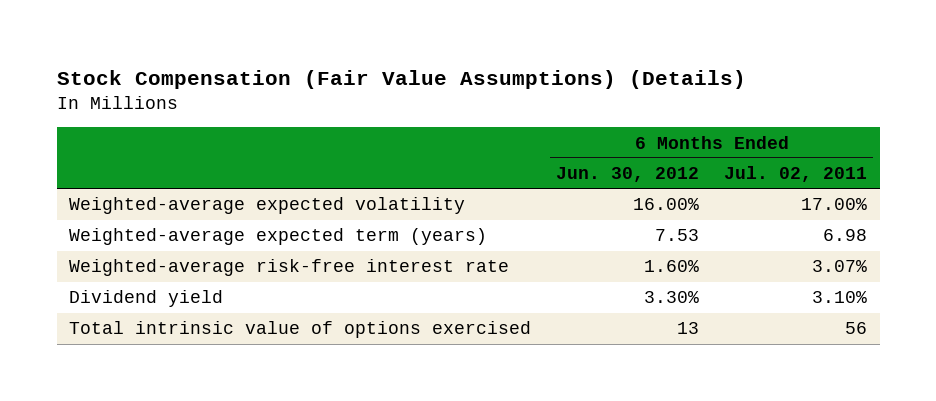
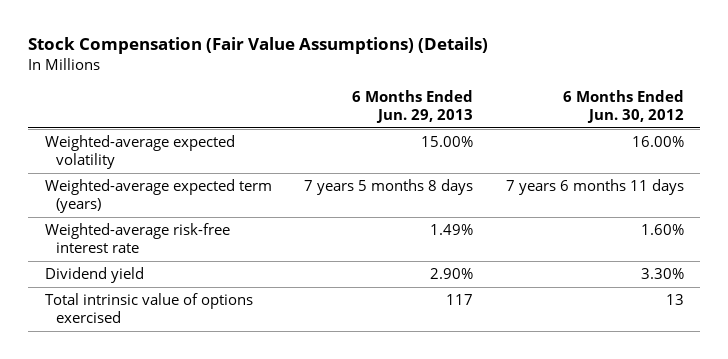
[724,166,868,183] Jul. 02, 2011 -> none
none -> [352,90,474,123] 6 Months Ended Jun. 29, 2013
[655,229,700,242] 7.53 -> [505,179,684,196] 7 years 6 months 11 days

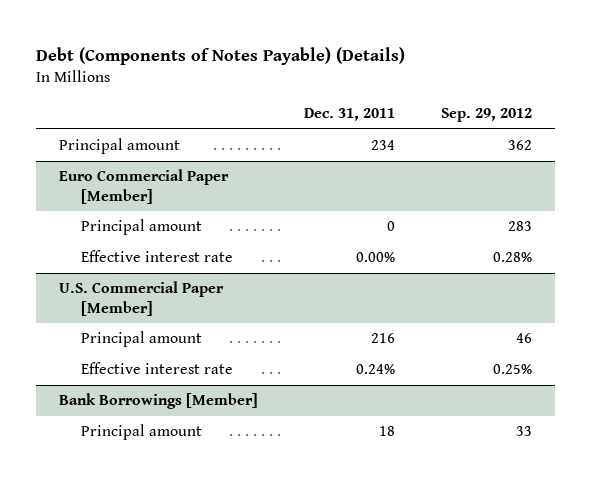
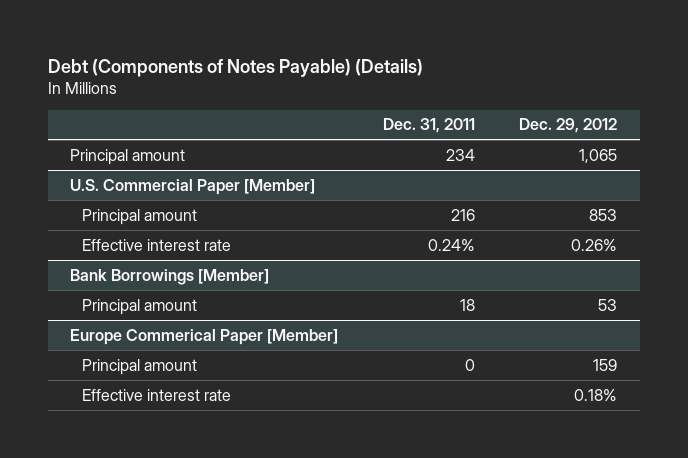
[441,108,533,123] Sep. 29, 2012 -> none
none -> [519,118,618,134] Dec. 29, 2012
[59,169,230,204] Euro Commercial Paper [Member] -> none
[80,219,202,236] Principal amount -> none
[80,250,233,263] Effective interest rate -> none
none -> [70,328,339,345] Europe Commerical Paper [Member]
none -> [82,358,198,375] Principal amount
none -> [82,388,232,401] Effective interest rate

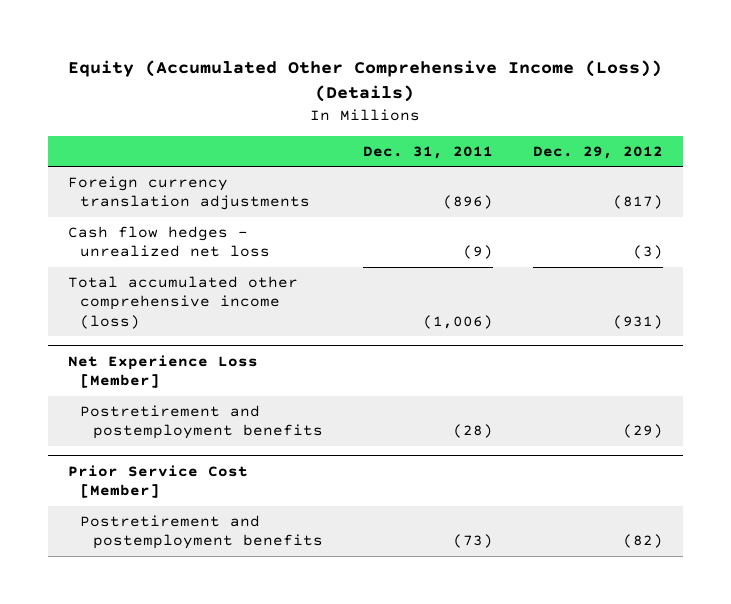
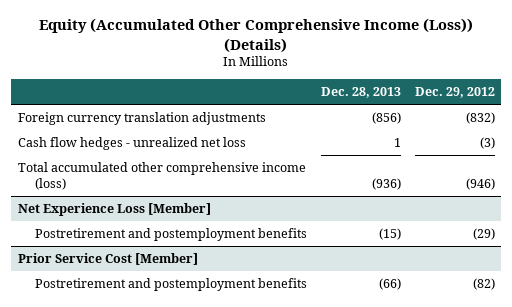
[362,146,493,160] Dec. 31, 2011 -> none
none -> [320,86,401,98] Dec. 28, 2013
[613,195,664,210] (817) -> [465,112,495,125] (832)
[613,315,664,330] (931) -> [465,177,495,190] (946)

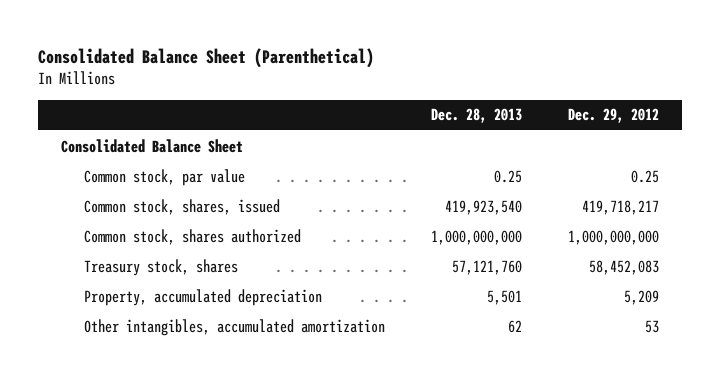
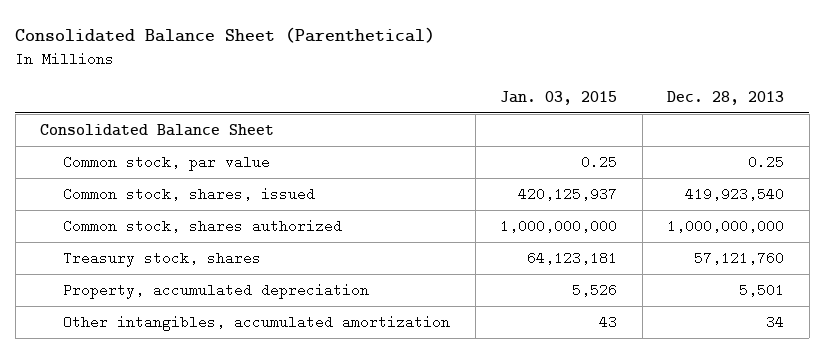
[567,108,659,124] Dec. 29, 2012 -> none
none -> [500,90,618,105] Jan. 03, 2015
[507,319,522,333] 62 -> [766,315,785,330] 34

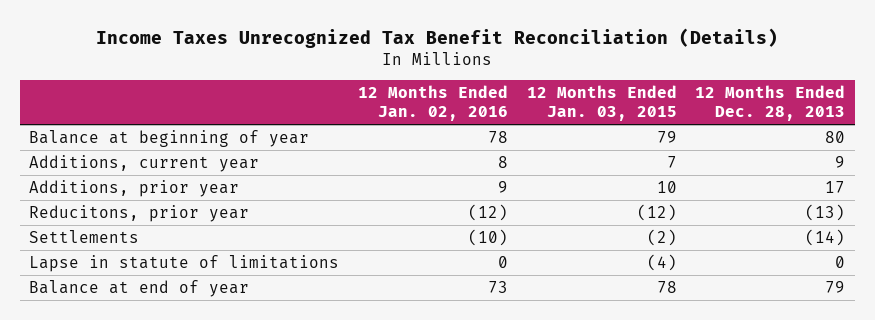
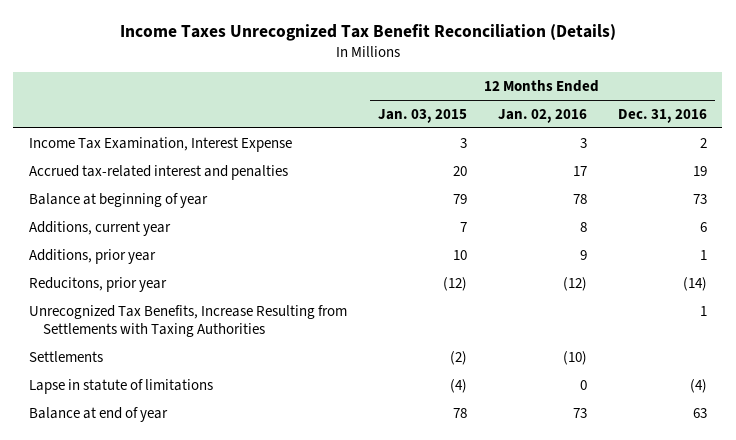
[695,84,846,122] 12 Months Ended Dec. 28, 2013 -> none
none -> [617,108,707,123] Dec. 31, 2016
none -> [28,136,292,152] Income Tax Examination, Interest Expense
none -> [28,164,288,180] Accrued tax-related interest and penalties
none -> [28,304,347,338] Unrecognized Tax Benefits, Increase Resulting from Settlements with Taxing Authorities

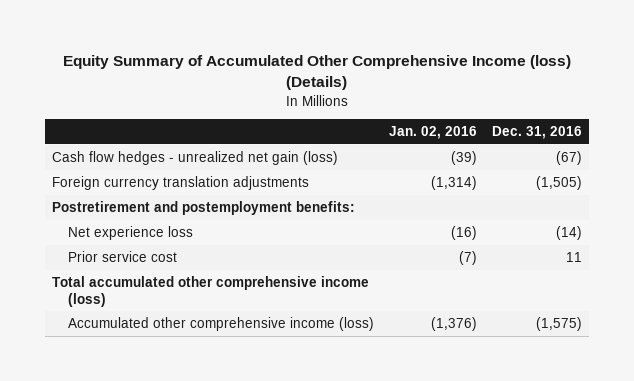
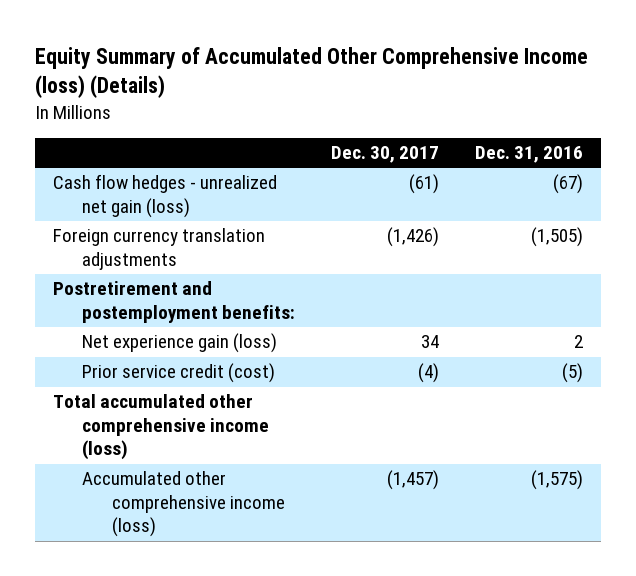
[389,126,478,140] Jan. 02, 2016 -> none
none -> [331,146,440,164] Dec. 30, 2017
[68,226,194,241] Net experience loss -> [82,333,278,354] Net experience gain (loss)
[555,226,582,241] (14) -> [574,335,584,349] 2
[68,251,178,263] Prior service cost -> [82,363,276,384] Prior service credit (cost)
[565,252,582,263] 11 -> [562,363,584,384] (5)

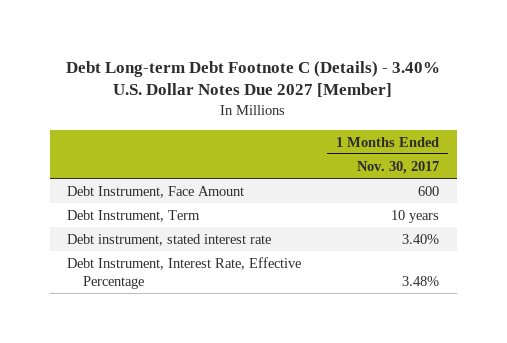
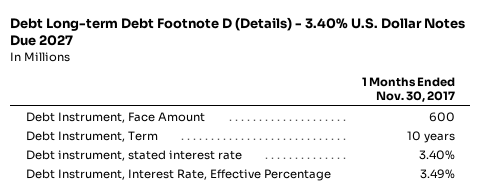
[66,60,441,98] Debt Long-term Debt Footnote C (Details) - 3.40% U.S. Dollar Notes Due 2027 [Member] -> [10,16,466,47] Debt Long-term Debt Footnote D (Details) - 3.40% U.S. Dollar Notes Due 2027
[402,276,440,287] 3.48% -> [419,168,455,179] 3.49%

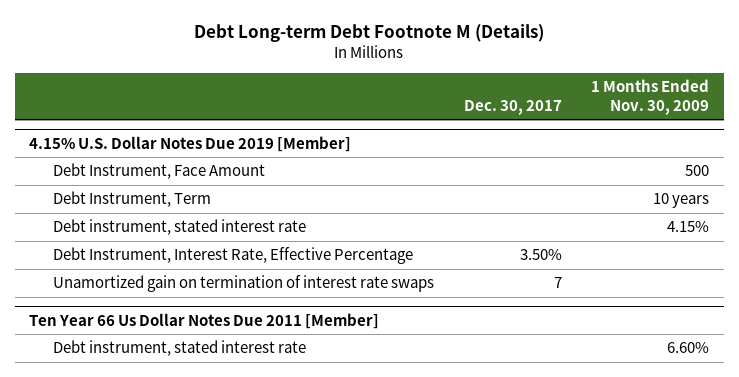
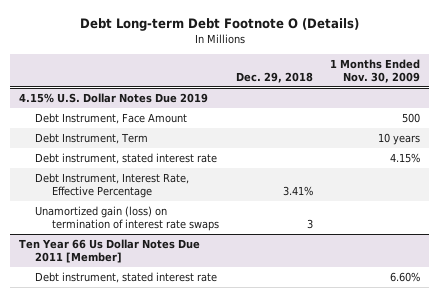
[194,23,545,42] Debt Long-term Debt Footnote M (Details) -> [79,17,359,31] Debt Long-term Debt Footnote O (Details)
[463,99,562,115] Dec. 30, 2017 -> none
none -> [236,72,314,84] Dec. 29, 2018
[29,135,352,152] 4.15% U.S. Dollar Notes Due 2019 [Member] -> [19,92,209,103] 4.15% U.S. Dollar Notes Due 2019
[53,275,435,293] Unamortized gain on termination of interest rate swaps -> [35,205,219,232] Unamortized gain (loss) on termination of interest rate swaps

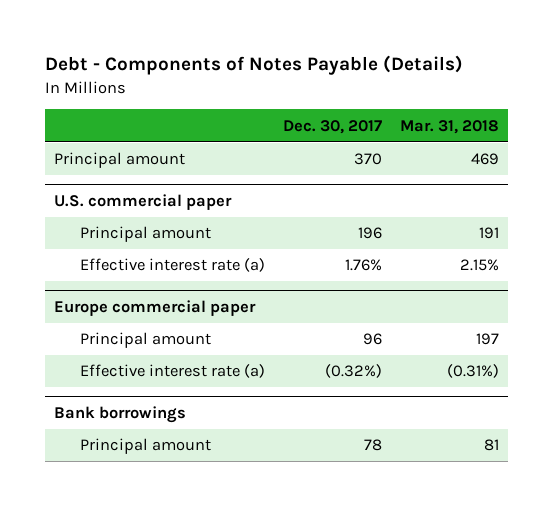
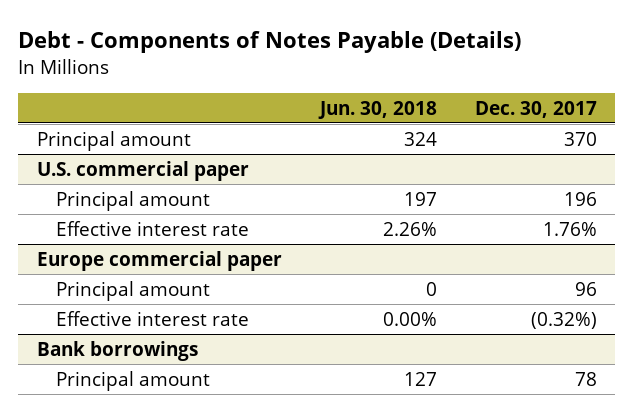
[399,119,499,134] Mar. 31, 2018 -> none
none -> [317,100,437,119] Jun. 30, 2018
[79,258,265,273] Effective interest rate (a) -> [55,220,249,236] Effective interest rate
[79,364,265,379] Effective interest rate (a) -> [55,310,249,326] Effective interest rate

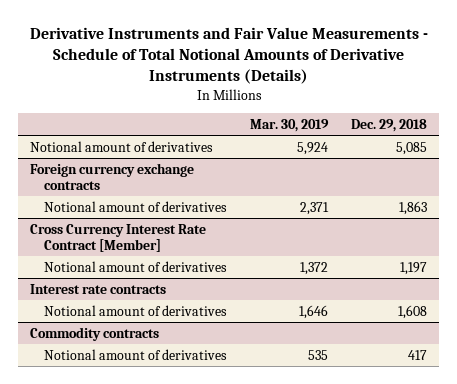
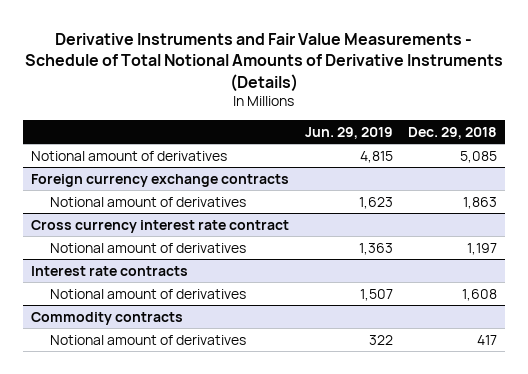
[249,118,329,132] Mar. 30, 2019 -> none
none -> [304,126,393,139] Jun. 29, 2019
[29,223,206,252] Cross Currency Interest Rate Contract [Member] -> [31,219,290,233] Cross currency interest rate contract

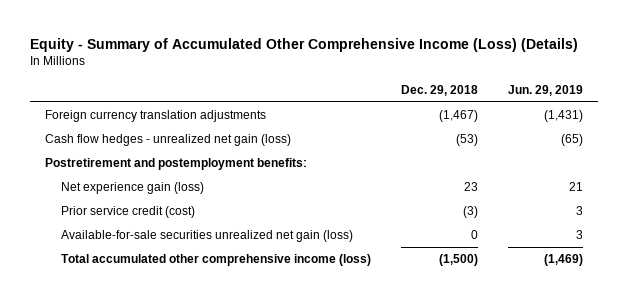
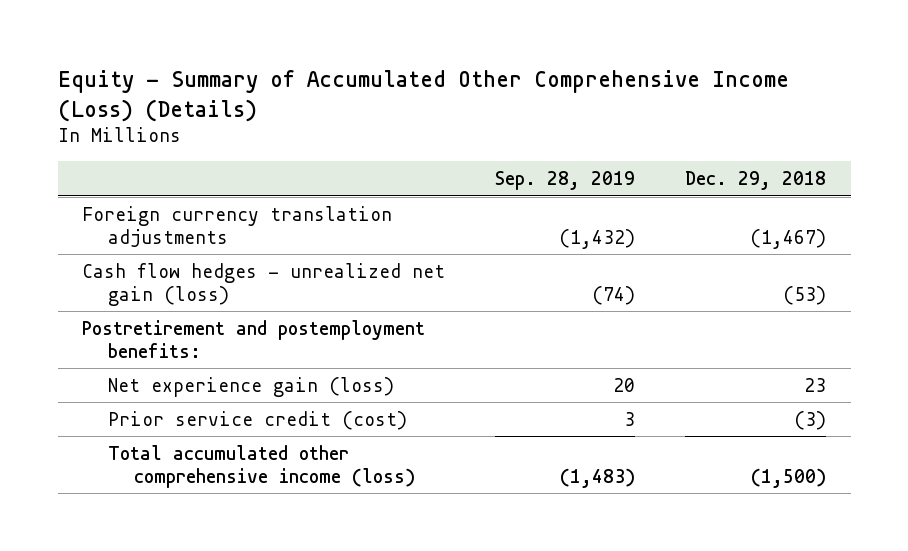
[508,84,584,96] Jun. 29, 2019 -> none
none -> [495,171,636,191] Sep. 28, 2019
[61,230,354,243] Available-for-sale securities unrealized net gain (loss) -> none

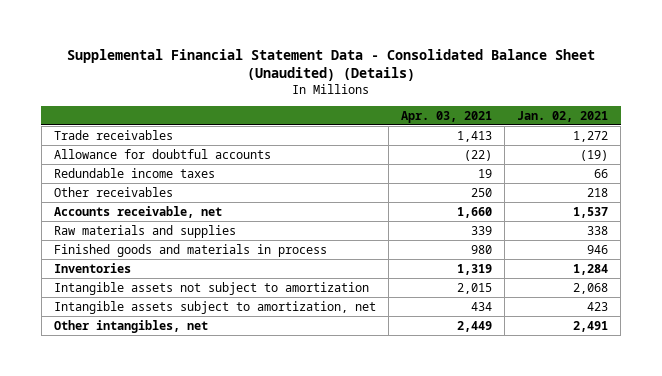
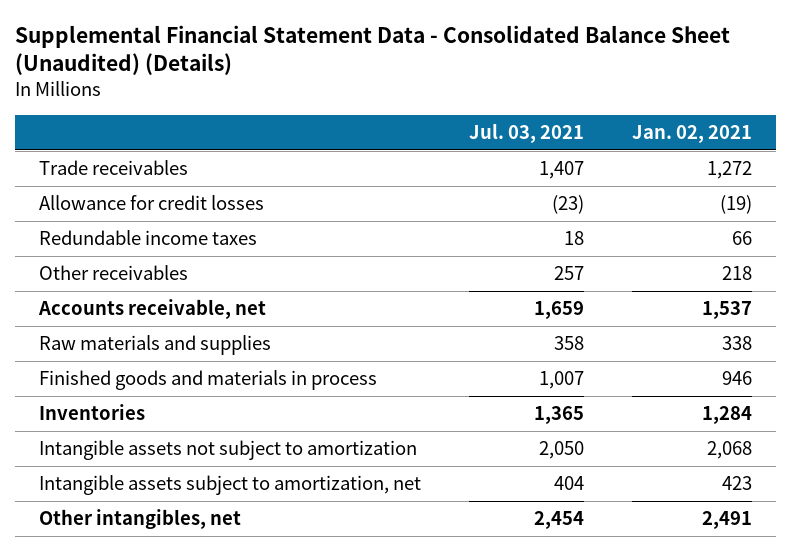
[401,110,493,123] Apr. 03, 2021 -> none
none -> [469,122,585,143] Jul. 03, 2021
[53,148,271,159] Allowance for doubtful accounts -> [38,195,264,211] Allowance for credit losses

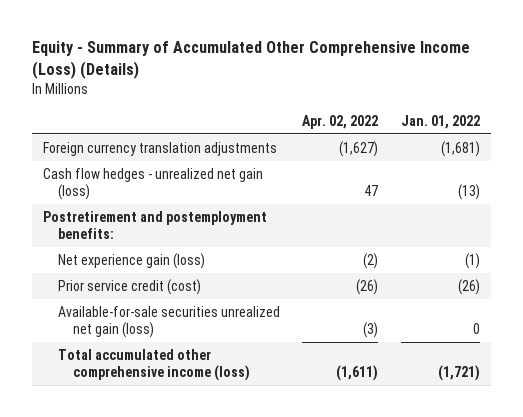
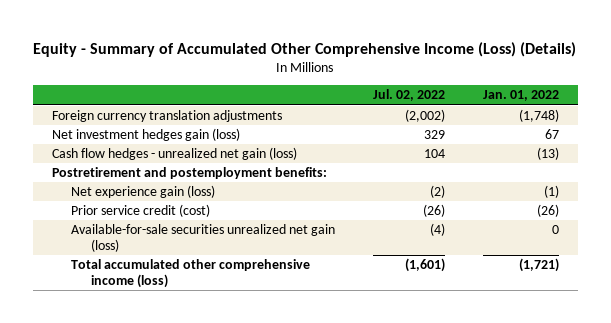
[302,114,379,129] Apr. 02, 2022 -> none
none -> [373,89,446,102] Jul. 02, 2022
[441,140,481,157] (1,681) -> [519,109,560,123] (1,748)
none -> [51,128,240,142] Net investment hedges gain (loss)

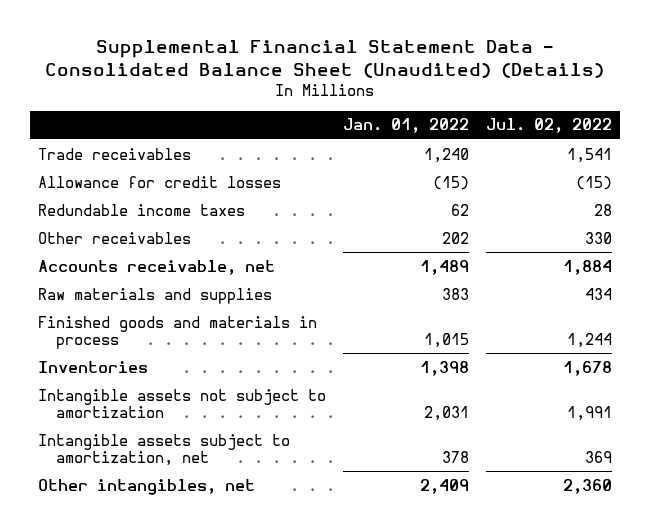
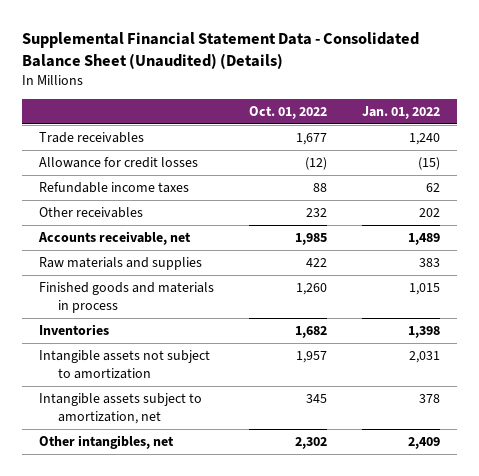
[485,118,612,134] Jul. 02, 2022 -> none
none -> [248,106,327,120] Oct. 01, 2022
[38,203,246,216] Redundable income taxes -> [39,182,190,194] Refundable income taxes

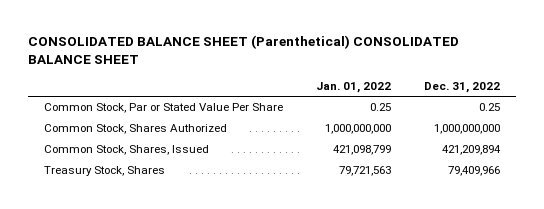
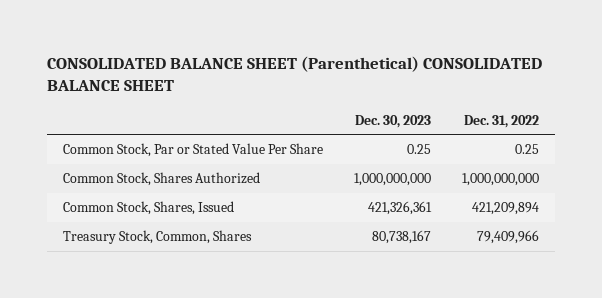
[315,81,391,93] Jan. 01, 2022 -> none
none -> [355,114,432,128] Dec. 30, 2023
[44,166,166,177] Treasury Stock, Shares -> [62,230,252,245] Treasury Stock, Common, Shares

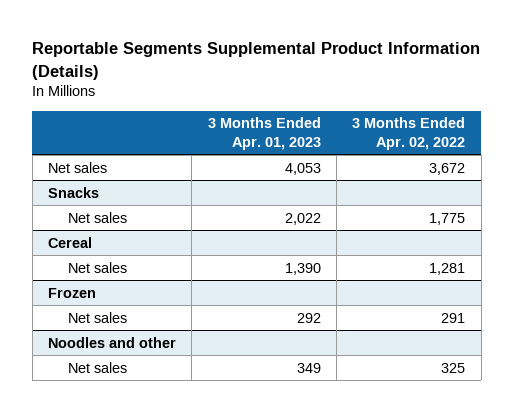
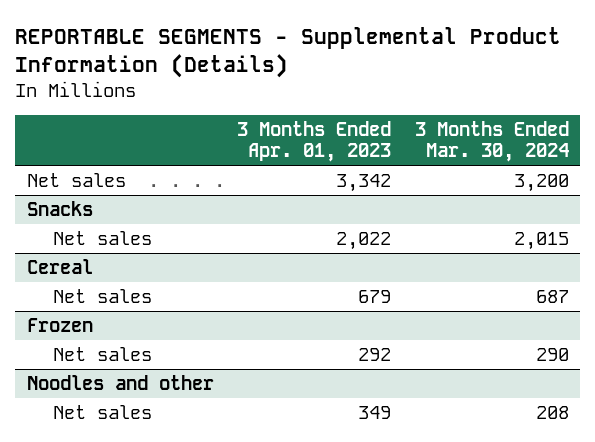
[32,42,481,80] Reportable Segments Supplemental Product Information (Details) -> [15,26,562,79] REPORTABLE SEGMENTS - Supplemental Product Information (Details)
[352,117,466,150] 3 Months Ended Apr. 02, 2022 -> none
none -> [414,121,569,163] 3 Months Ended Mar. 30, 2024
[284,162,321,175] 4,053 -> [336,173,392,192] 3,342
[284,262,321,275] 1,390 -> [358,289,392,303] 679

